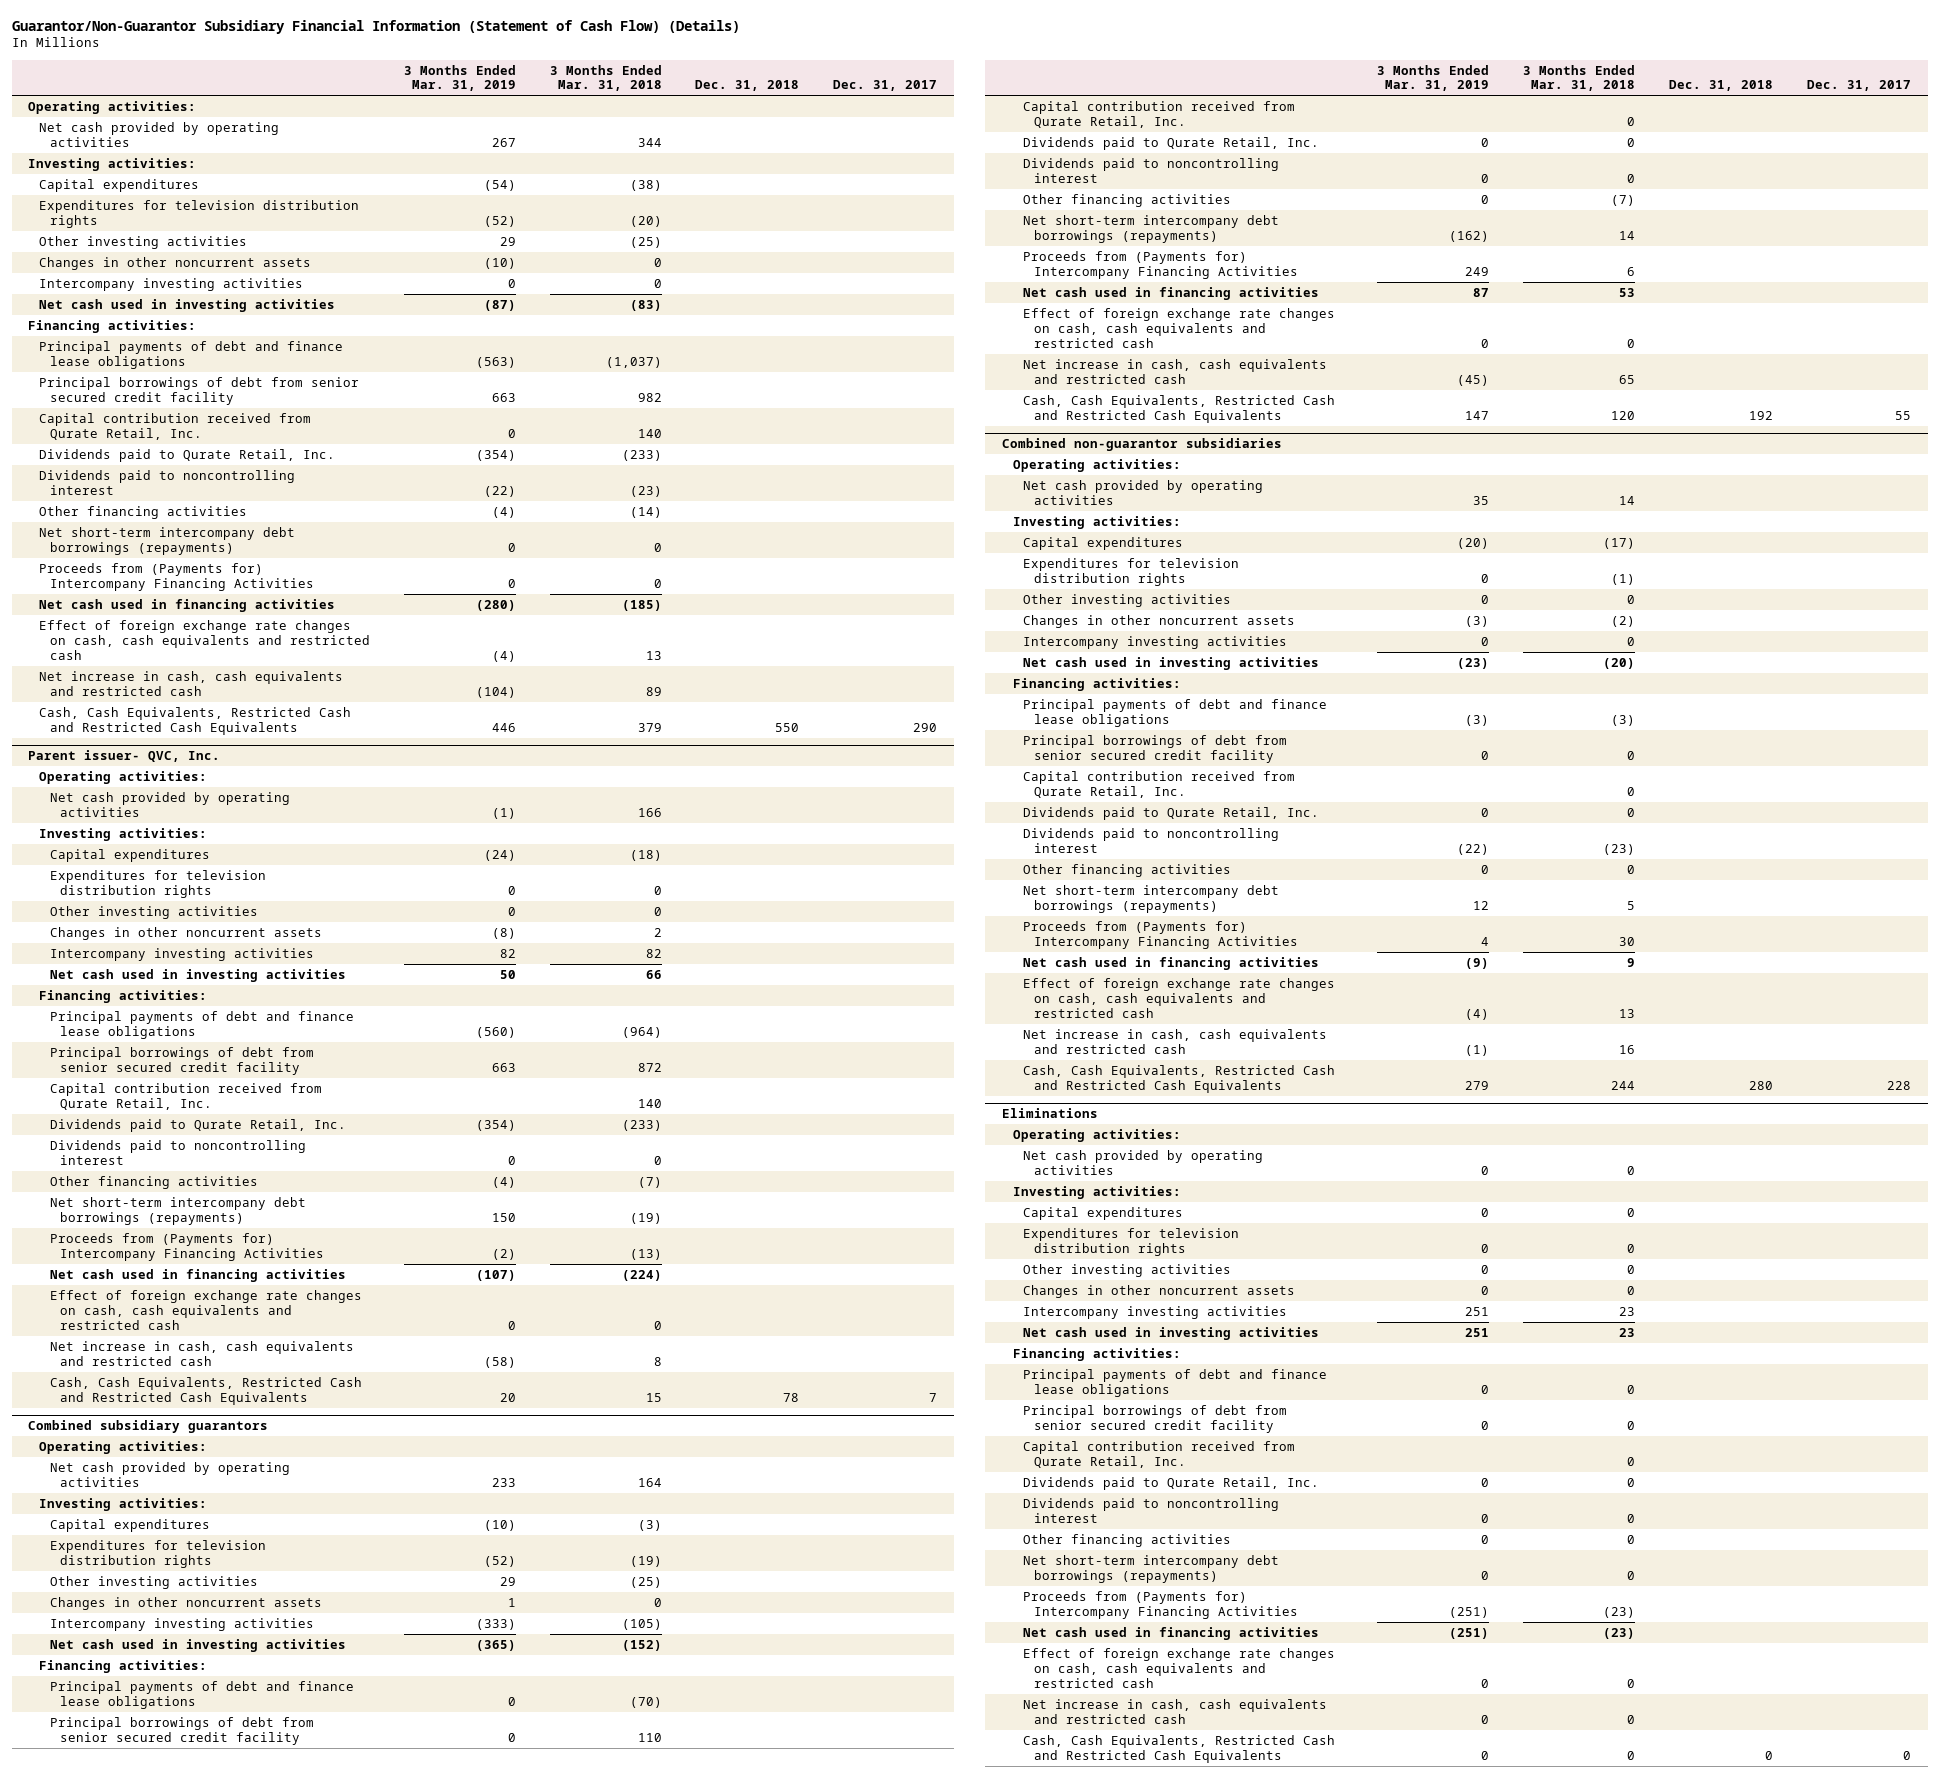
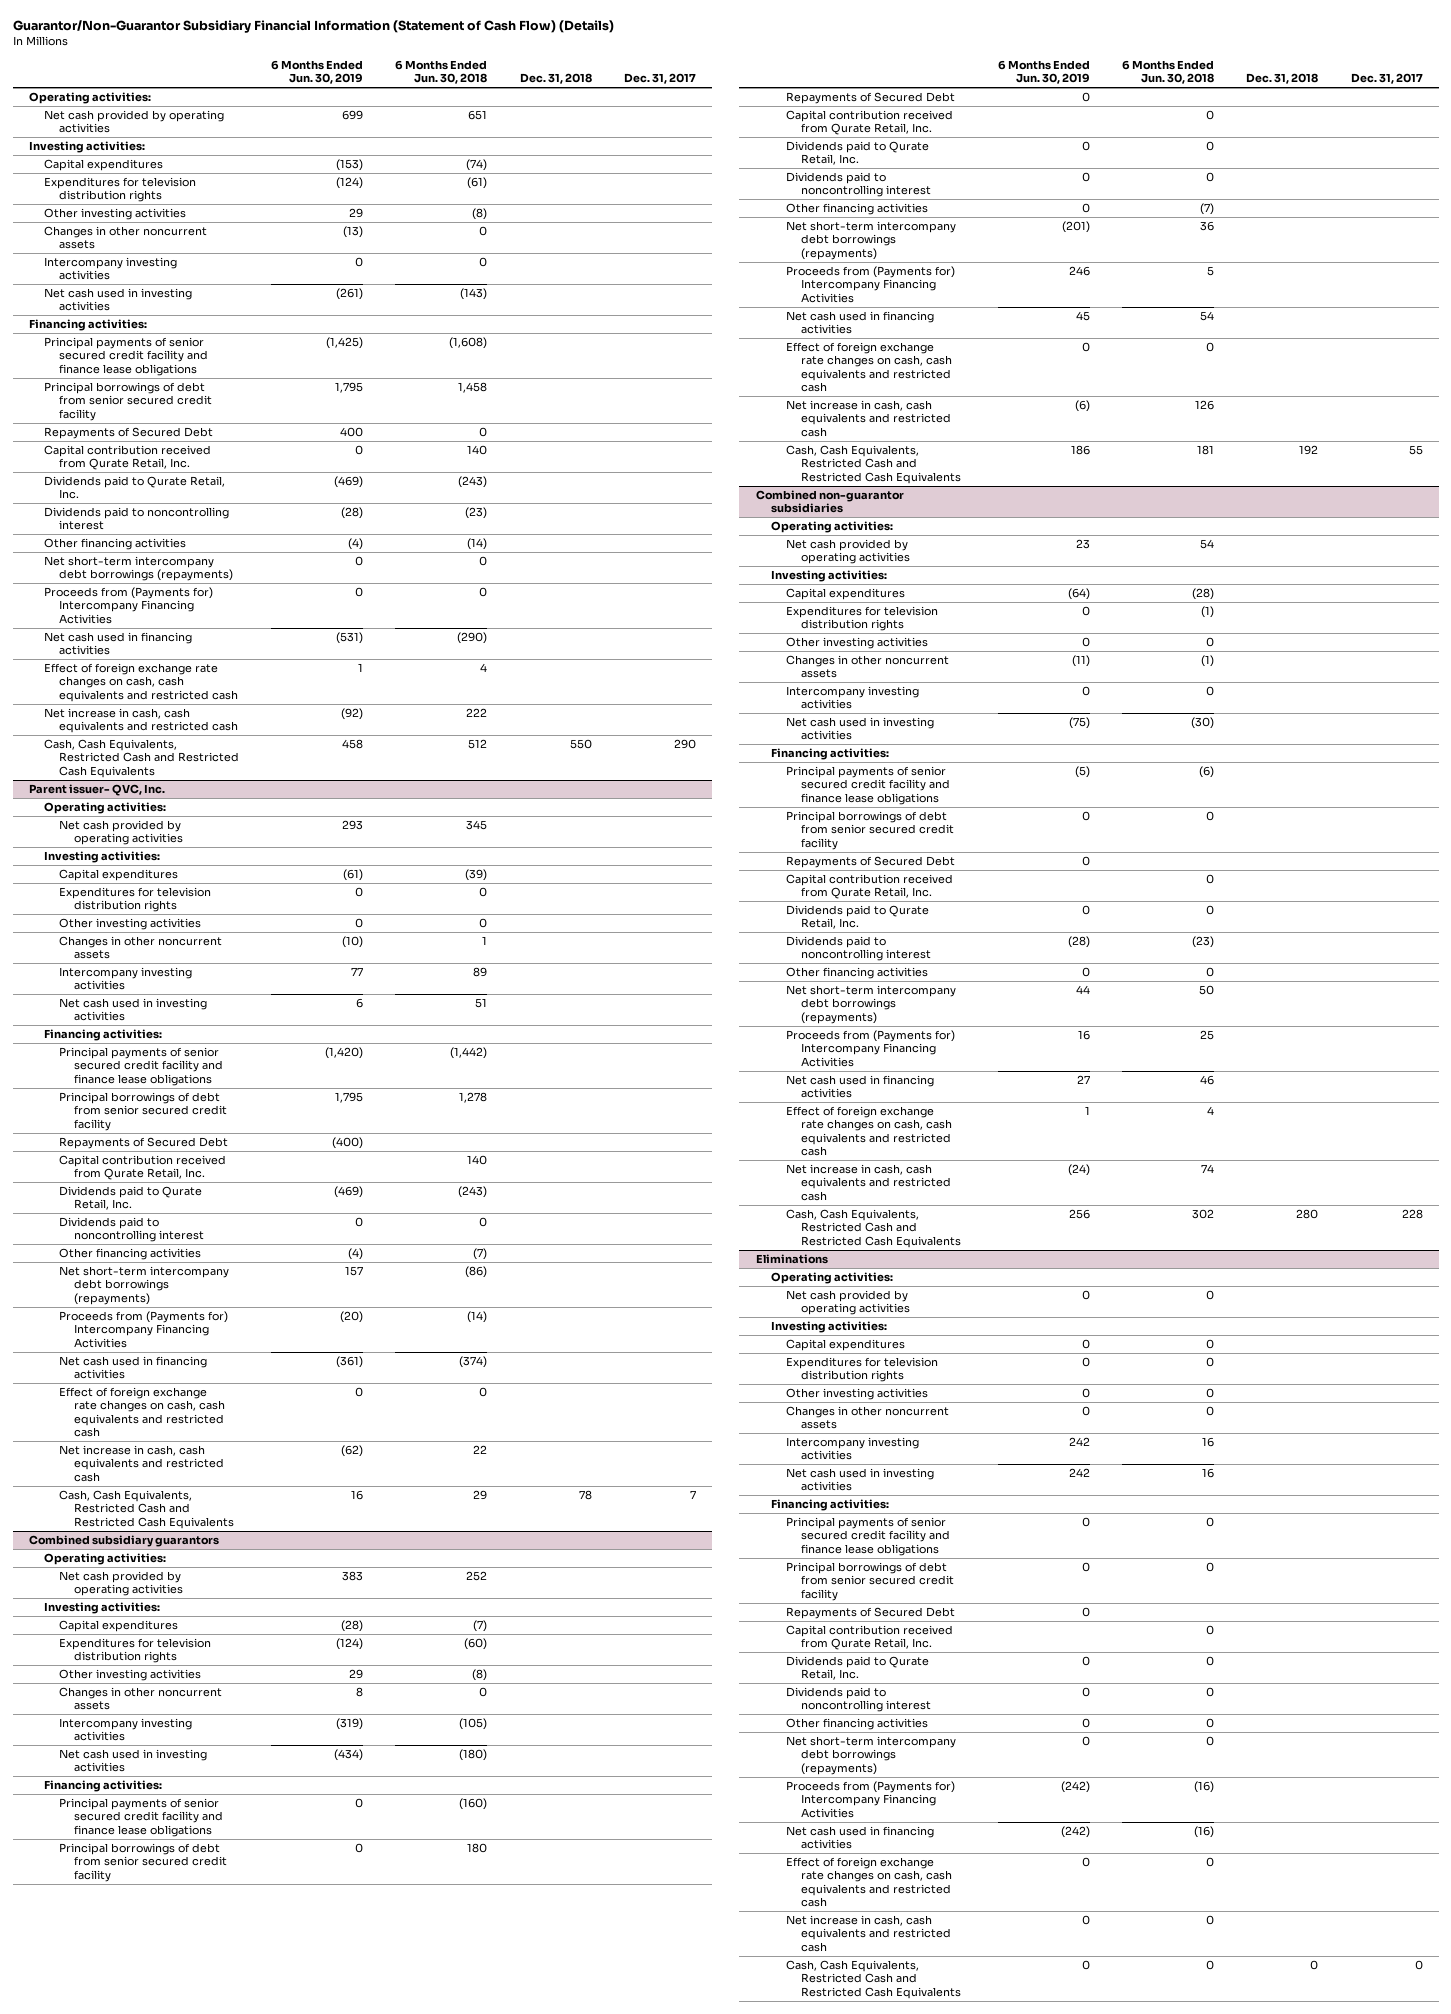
[403,64,516,92] 3 Months Ended Mar. 31, 2019 -> none
[549,64,662,92] 3 Months Ended Mar. 31, 2018 -> none
none -> [271,59,364,85] 6 Months Ended Jun. 30, 2019
none -> [395,59,488,85] 6 Months Ended Jun. 30, 2018
[39,340,344,369] Principal payments of debt and finance lease obligations -> [43,337,208,376] Principal payments of senior secured credit facility and finance lease obligations
none -> [43,427,213,440] Repayments of Secured Debt
[49,1010,354,1039] Principal payments of debt and finance lease obligations -> [58,1047,224,1086] Principal payments of senior secured credit facility and finance lease obligations
none -> [58,1137,228,1150] Repayments of Secured Debt
[49,1680,354,1709] Principal payments of debt and finance lease obligations -> [58,1798,224,1837] Principal payments of senior secured credit facility and finance lease obligations
none -> [785,92,955,105] Repayments of Secured Debt
[1023,698,1328,727] Principal payments of debt and finance lease obligations -> [785,766,950,805] Principal payments of senior secured credit facility and finance lease obligations
none -> [785,856,955,869] Repayments of Secured Debt
[1023,1368,1328,1397] Principal payments of debt and finance lease obligations -> [785,1517,950,1556] Principal payments of senior secured credit facility and finance lease obligations
none -> [785,1607,955,1620] Repayments of Secured Debt

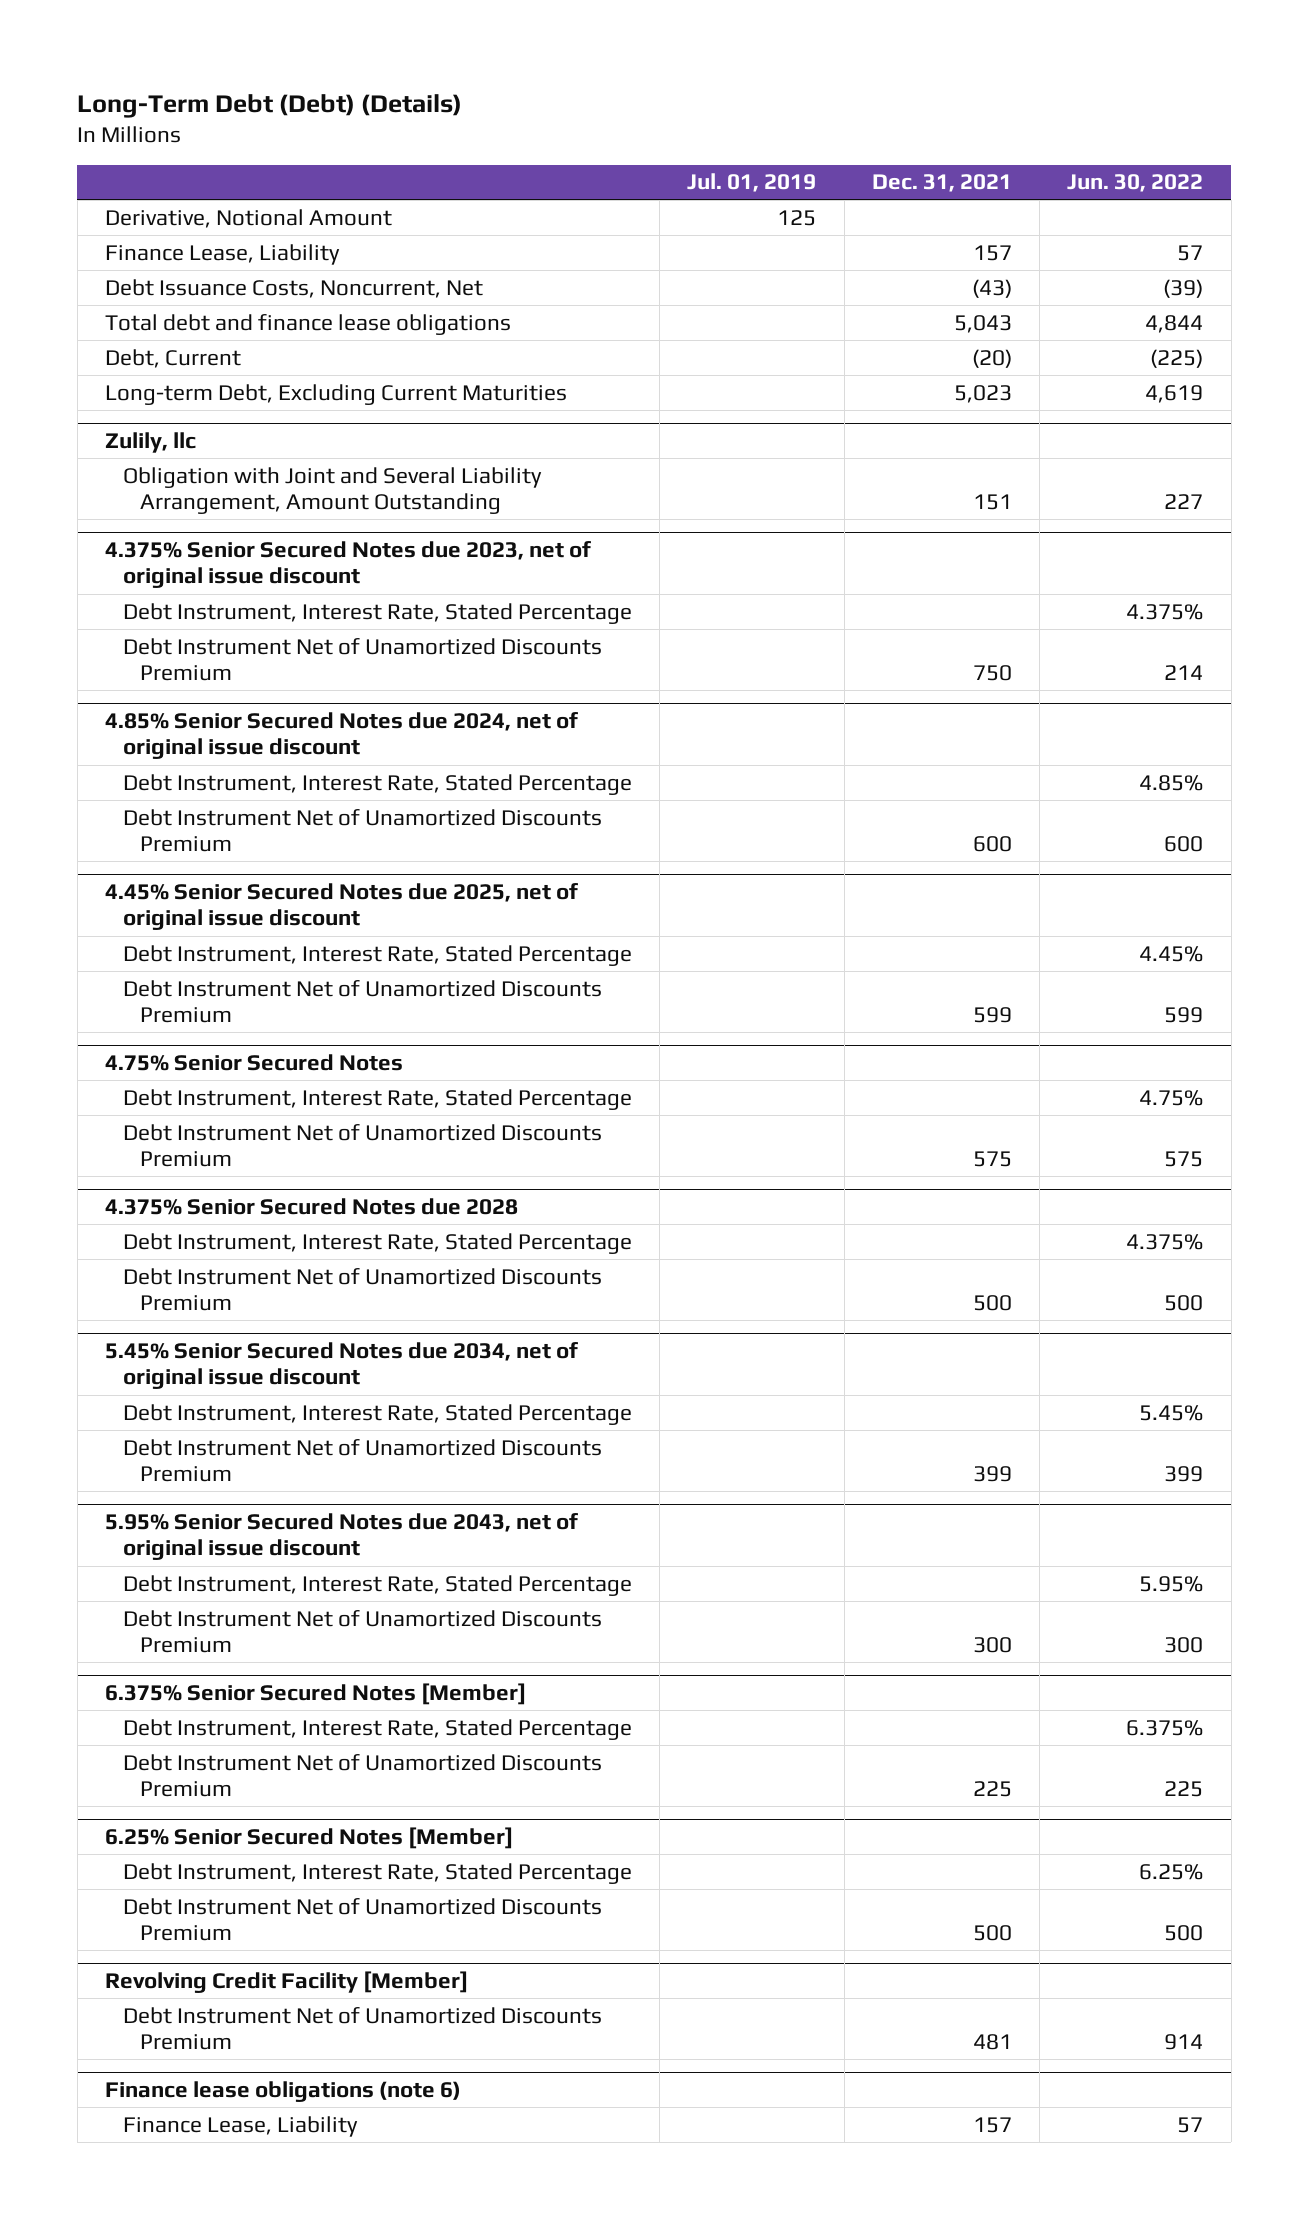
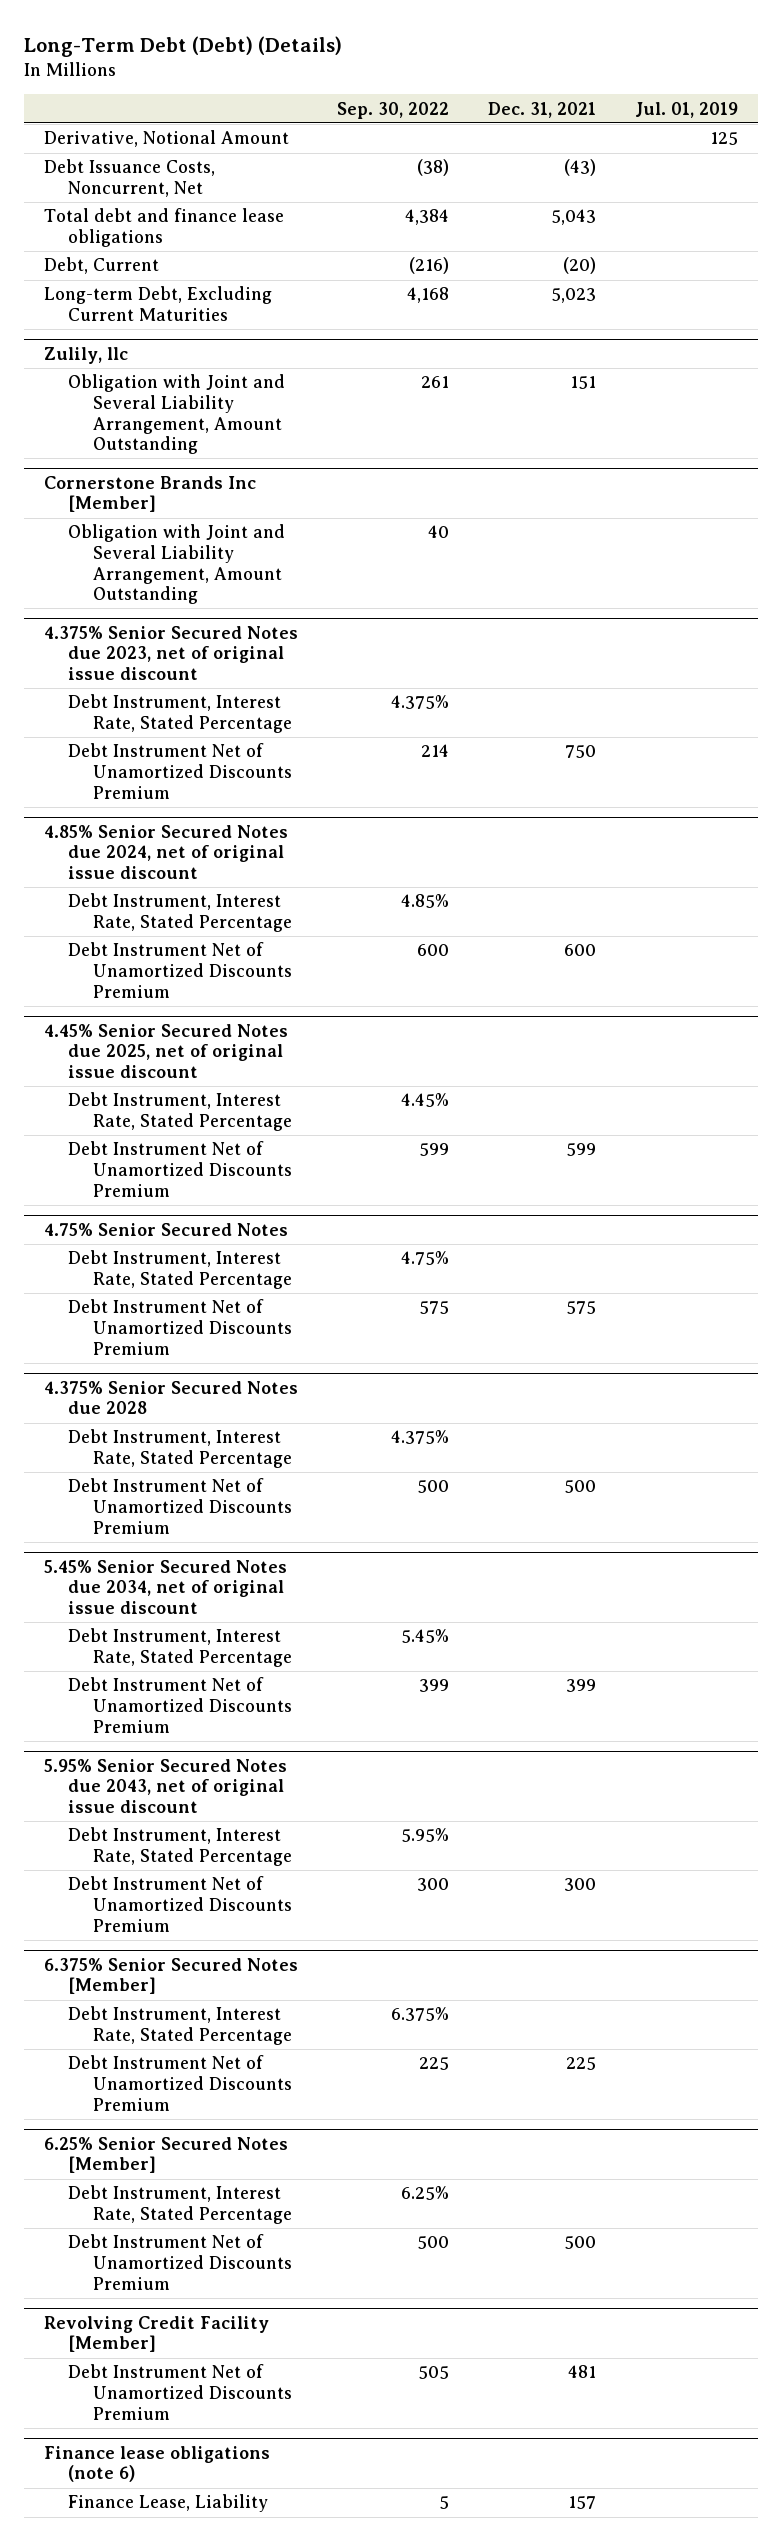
[1067,174,1204,193] Jun. 30, 2022 -> none
none -> [337,101,450,119] Sep. 30, 2022
[105,243,341,265] Finance Lease, Liability -> none
none -> [43,475,256,513] Cornerstone Brands Inc [Member]
none -> [68,524,286,605] Obligation with Joint and Several Liability Arrangement, Amount Outstanding

